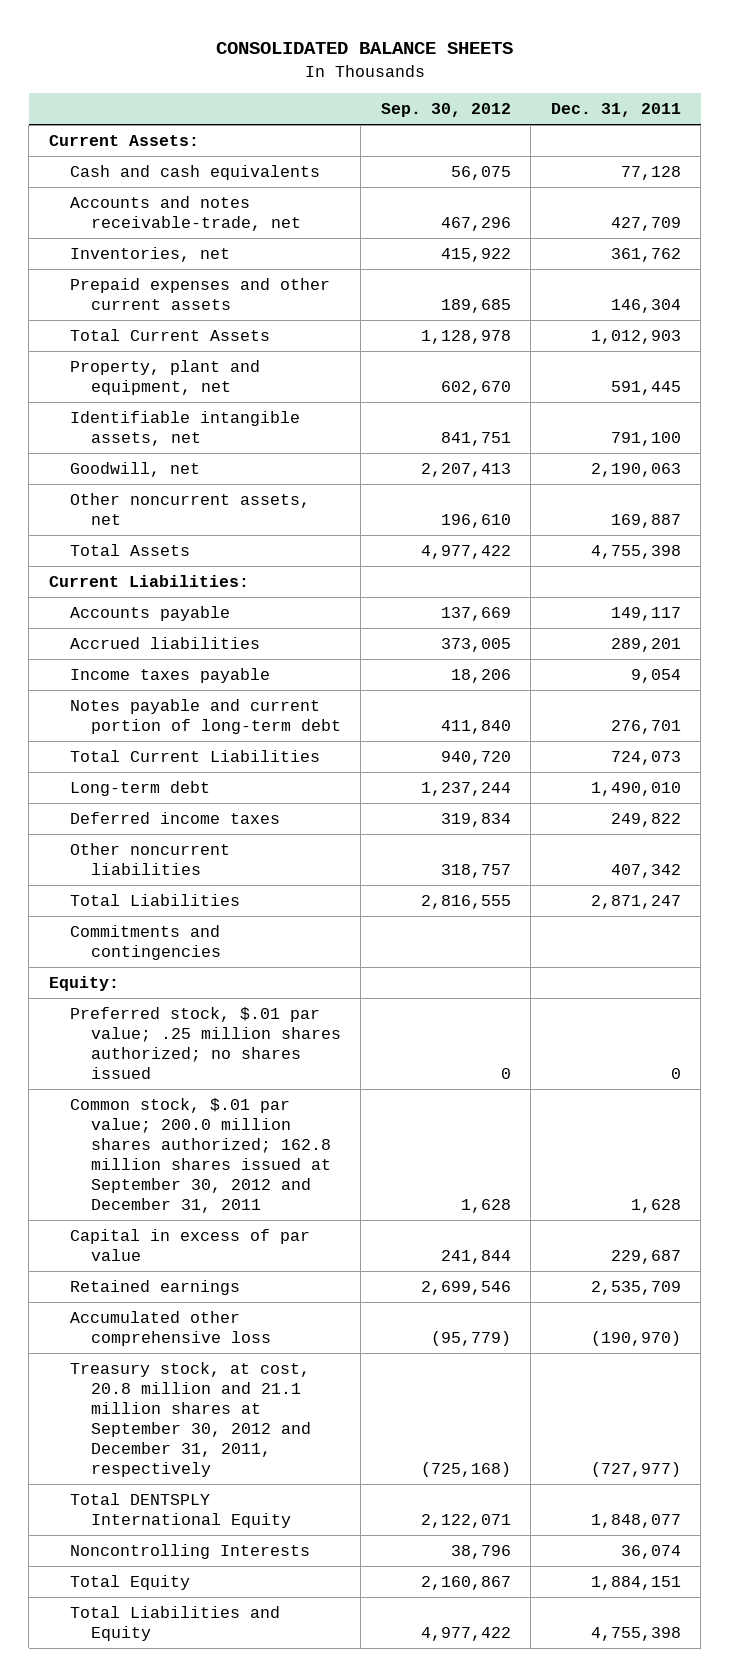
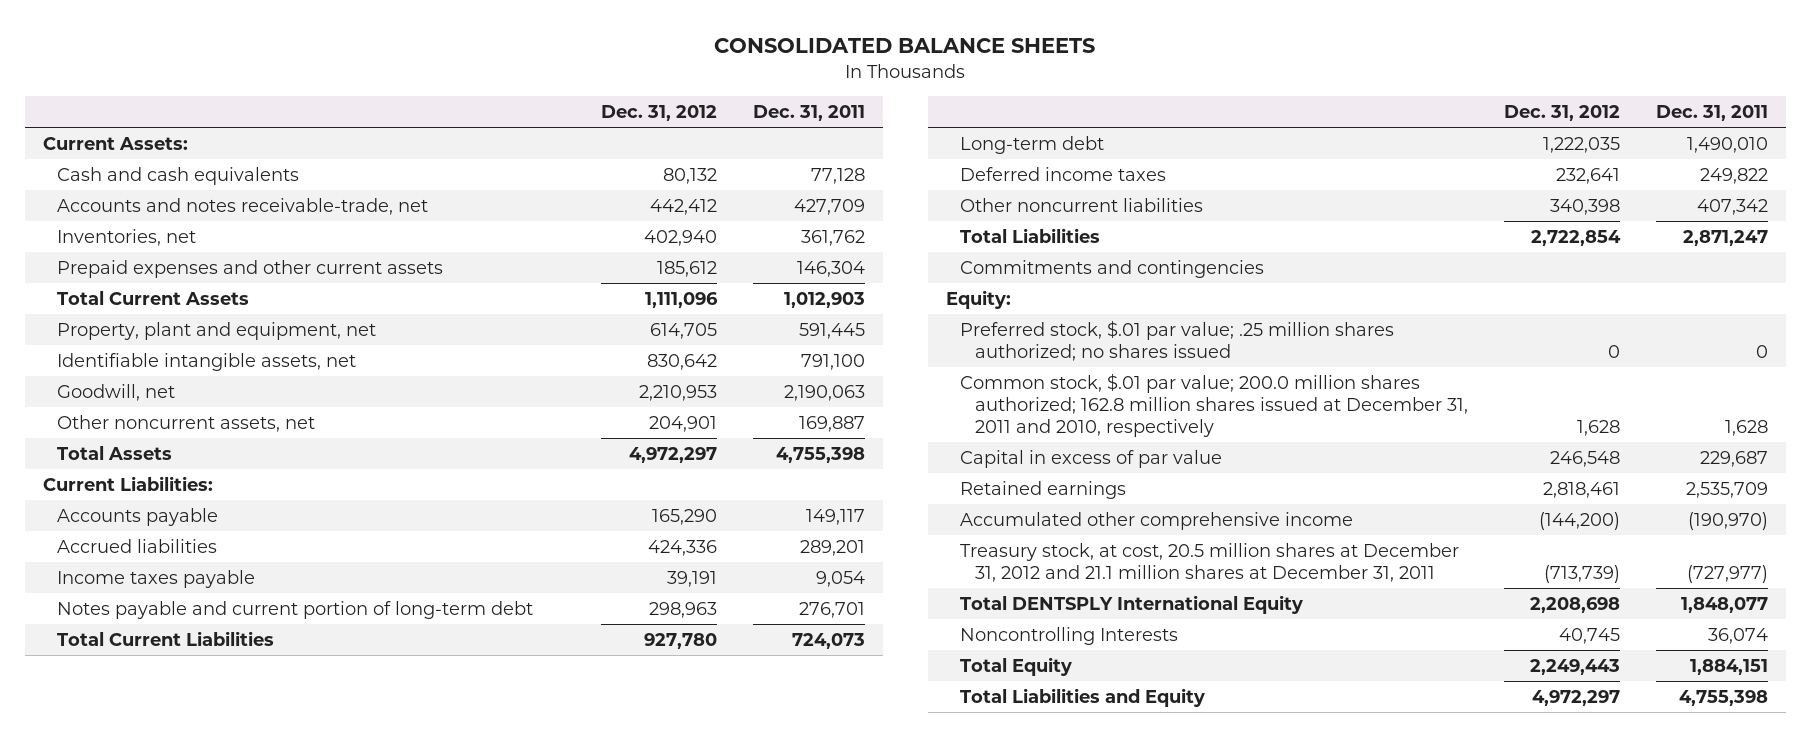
[380,103,511,118] Sep. 30, 2012 -> none
none -> [600,104,717,121] Dec. 31, 2012
[69,1097,331,1214] Common stock, $.01 par value; 200.0 million shares authorized; 162.8 million shares issued at September 30, 2012 and December 31, 2011 -> [960,372,1468,438] Common stock, $.01 par value; 200.0 million shares authorized; 162.8 million shares issued at December 31, 2011 and 2010, respectively
[69,1310,271,1347] Accumulated other comprehensive loss -> [960,511,1354,530] Accumulated other comprehensive income
[69,1361,311,1478] Treasury stock, at cost, 20.8 million and 21.1 million shares at September 30, 2012 and December 31, 2011, respectively -> [960,542,1460,583] Treasury stock, at cost, 20.5 million shares at December 31, 2012 and 21.1 million shares at December 31, 2011

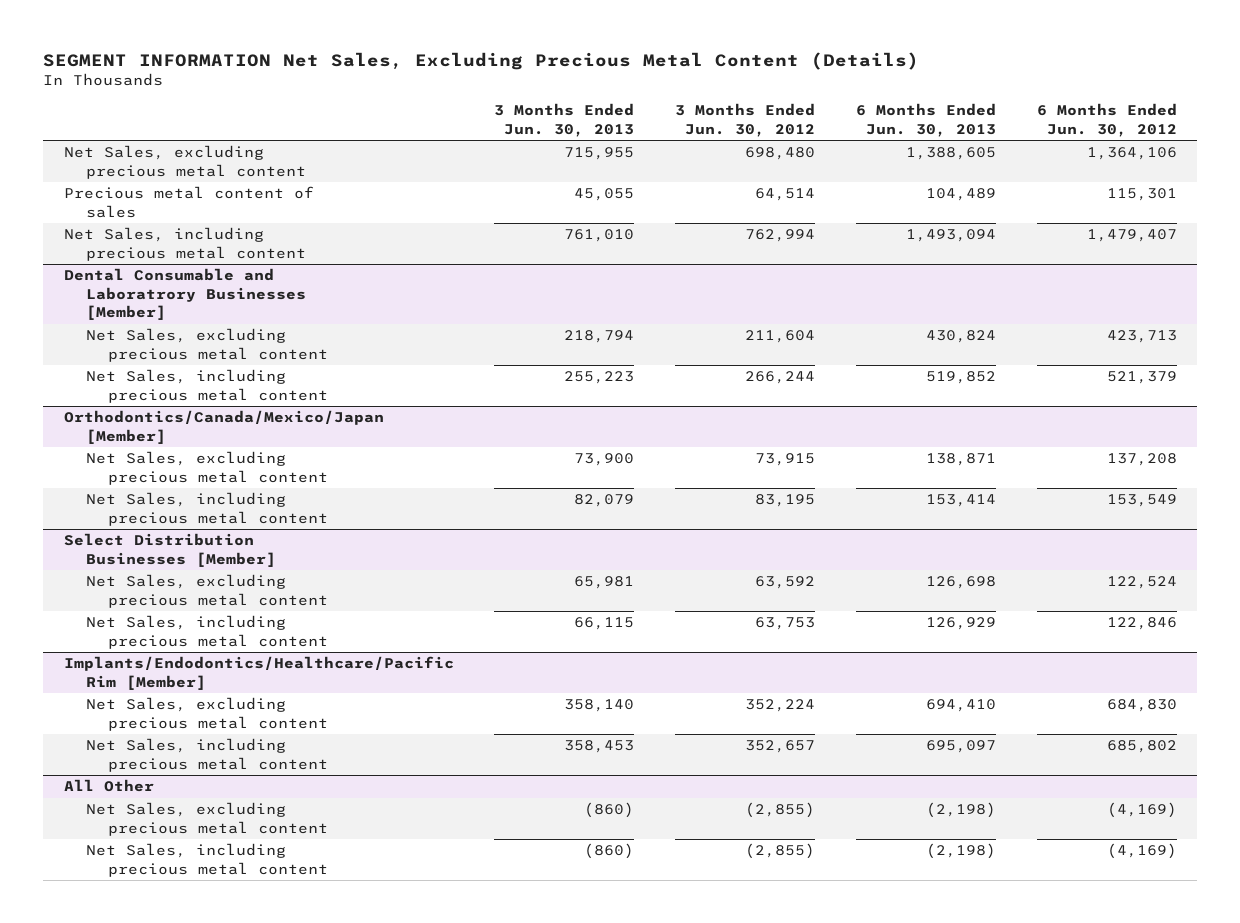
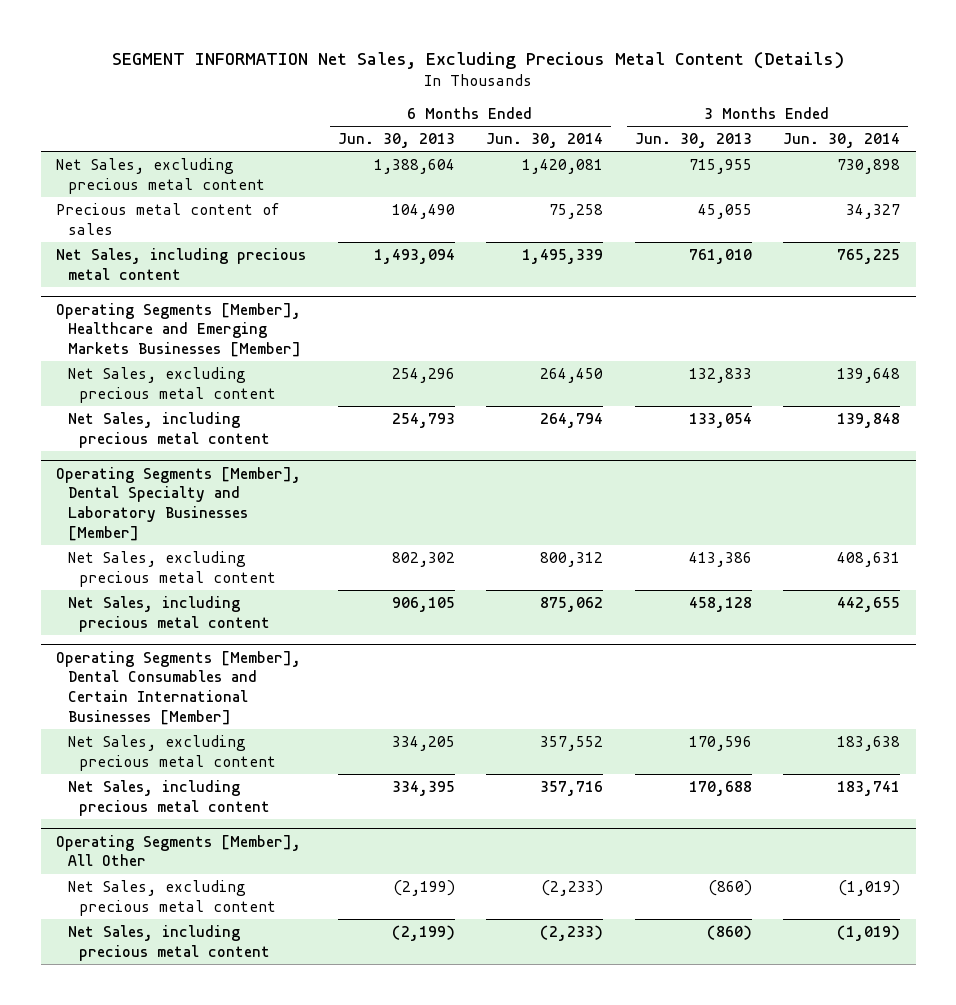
[675,103,816,137] 3 Months Ended Jun. 30, 2012 -> none
[1036,103,1177,137] 6 Months Ended Jun. 30, 2012 -> none
none -> [486,132,604,148] Jun. 30, 2014
none -> [782,132,900,148] Jun. 30, 2014
[905,147,996,161] 1,388,605 -> [373,158,455,174] 1,388,604
[925,188,996,202] 104,489 -> [391,203,455,219] 104,490
[63,268,307,321] Dental Consumable and Laboratrory Businesses [Member] -> none
[63,410,384,444] Orthodontics/Canada/Mexico/Japan [Member] -> none
[63,533,277,567] Select Distribution Businesses [Member] -> none
[63,656,454,690] Implants/Endodontics/Healthcare/Pacific Rim [Member] -> none
[63,779,154,793] All Other -> none
[86,802,329,836] Net Sales, excluding precious metal content -> none
[86,843,329,877] Net Sales, including precious metal content -> none
none -> [56,302,302,358] Operating Segments [Member], Healthcare and Emerging Markets Businesses [Member]
[564,330,635,344] 218,794 -> [688,367,752,383] 132,833
[925,330,996,344] 430,824 -> [391,367,455,383] 254,296
[564,371,635,385] 255,223 -> [688,412,752,428] 133,054
[925,371,996,385] 519,852 -> [391,412,455,428] 254,793
none -> [56,466,302,541] Operating Segments [Member], Dental Specialty and Laboratory Businesses [Member]
[574,453,635,467] 73,900 -> [688,551,752,567] 413,386
[925,453,996,467] 138,871 -> [391,551,455,567] 802,302
[574,494,635,508] 82,079 -> [688,596,752,612] 458,128
[925,494,996,508] 153,414 -> [391,596,455,612] 906,105
none -> [56,650,302,725] Operating Segments [Member], Dental Consumables and Certain International Businesses [Member]
[574,576,635,590] 65,981 -> [688,735,752,751] 170,596
[925,576,996,590] 126,698 -> [391,735,455,751] 334,205
[574,617,635,631] 66,115 -> [688,780,752,796] 170,688
[925,617,996,631] 126,929 -> [391,780,455,796] 334,395
none -> [56,834,302,867] Operating Segments [Member], All Other
[564,699,635,713] 358,140 -> [707,879,752,896] (860)
[925,699,996,713] 694,410 -> [392,879,455,896] (2,199)
[564,740,635,754] 358,453 -> [706,924,752,940] (860)
[925,740,996,754] 695,097 -> [391,924,455,941] (2,199)

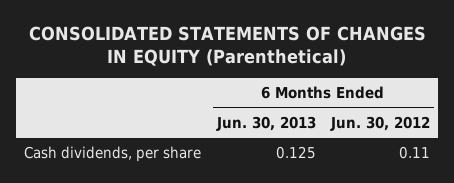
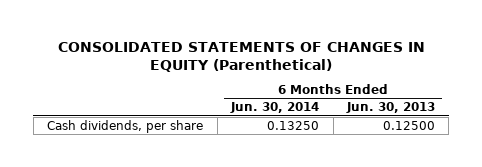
[330,115,431,131] Jun. 30, 2012 -> none
none -> [230,102,320,114] Jun. 30, 2014
[275,146,316,160] 0.125 -> [382,120,435,130] 0.12500

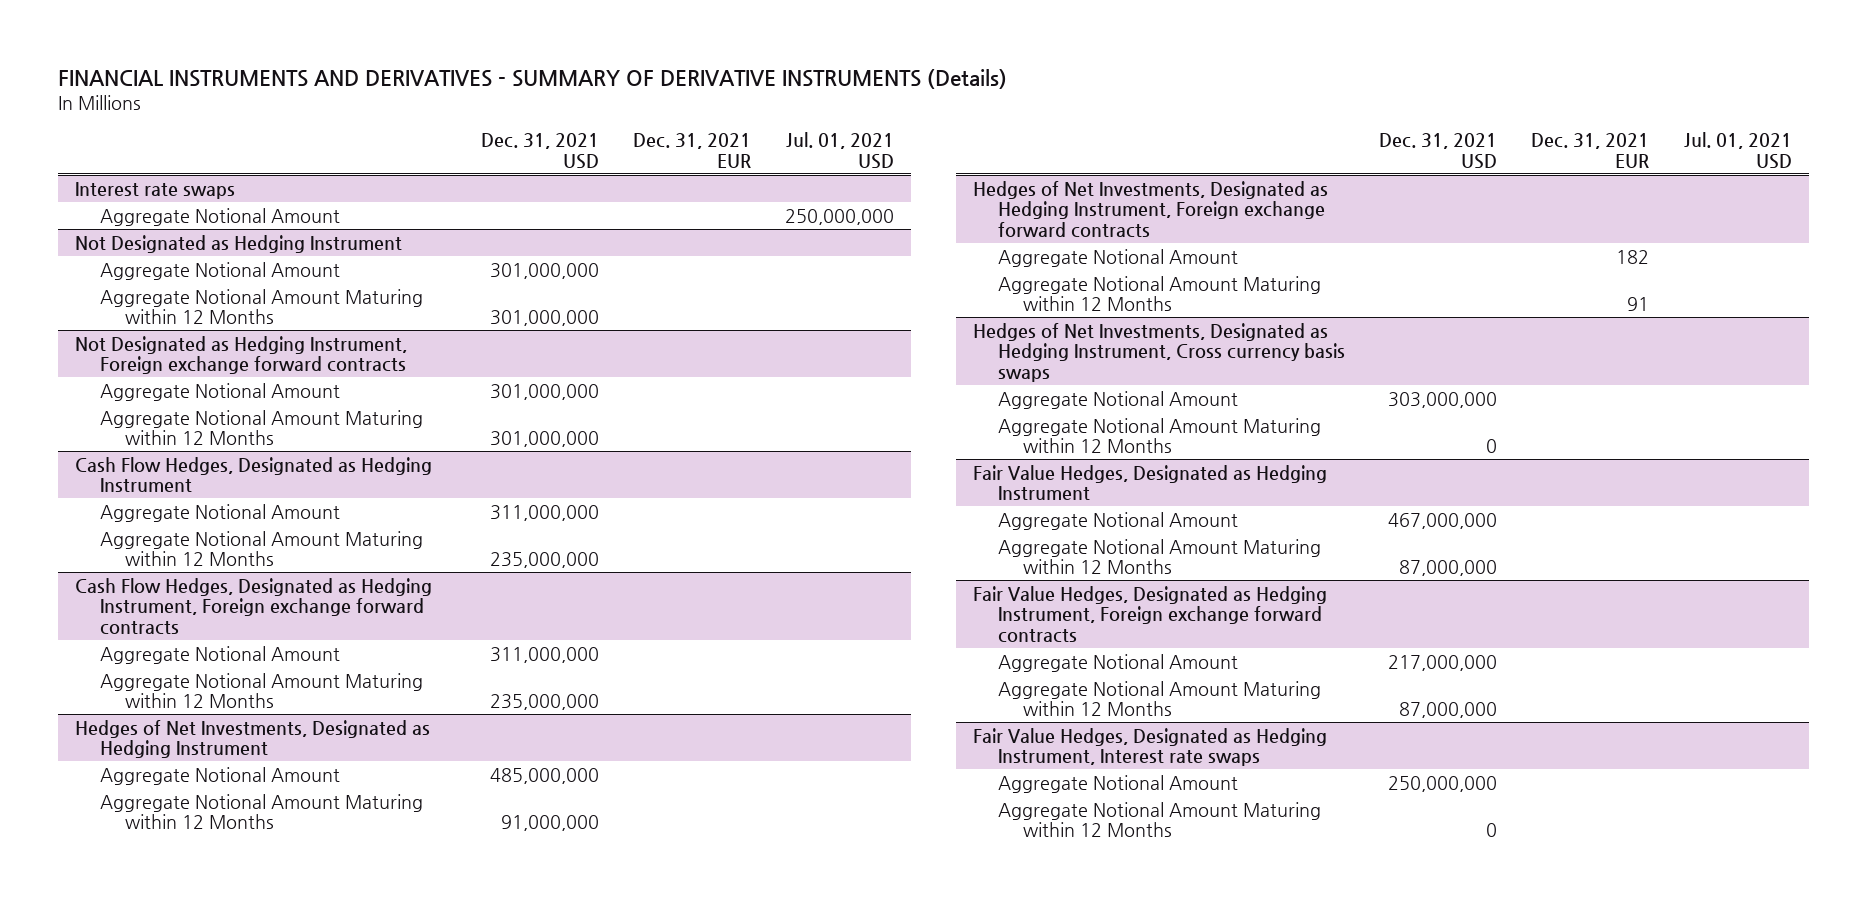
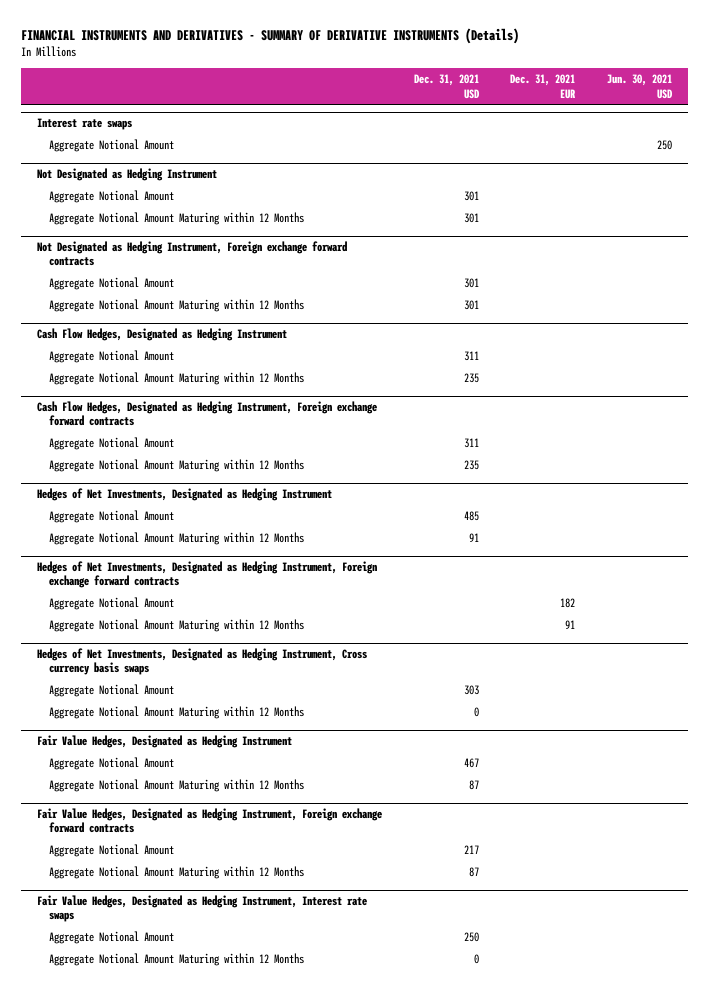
[786,131,895,169] Jul. 01, 2021 USD -> none
none -> [607,74,674,99] Jun. 30, 2021 USD
[490,262,600,279] 301,000,000 -> [463,191,479,202] 301
[490,310,600,327] 301,000,000 -> [463,213,479,224] 301
[490,383,600,400] 301,000,000 -> [463,278,479,289] 301
[490,431,600,448] 301,000,000 -> [463,300,479,311] 301
[490,504,600,521] 311,000,000 -> [463,351,479,362] 311
[490,552,600,569] 235,000,000 -> [463,373,479,384] 235
[490,646,600,663] 311,000,000 -> [463,438,479,449] 311
[490,694,600,711] 235,000,000 -> [463,460,479,471] 235
[490,767,600,784] 485,000,000 -> [463,511,479,522] 485
[501,815,600,832] 91,000,000 -> [468,533,479,543] 91
[1388,391,1498,408] 303,000,000 -> [463,685,479,696] 303
[1388,512,1498,529] 467,000,000 -> [463,758,479,769] 467
[1399,560,1498,577] 87,000,000 -> [468,780,479,791] 87
[1388,654,1498,671] 217,000,000 -> [463,845,479,855] 217
[1399,702,1498,719] 87,000,000 -> [468,867,479,878] 87
[1388,775,1498,792] 250,000,000 -> [463,932,479,943] 250

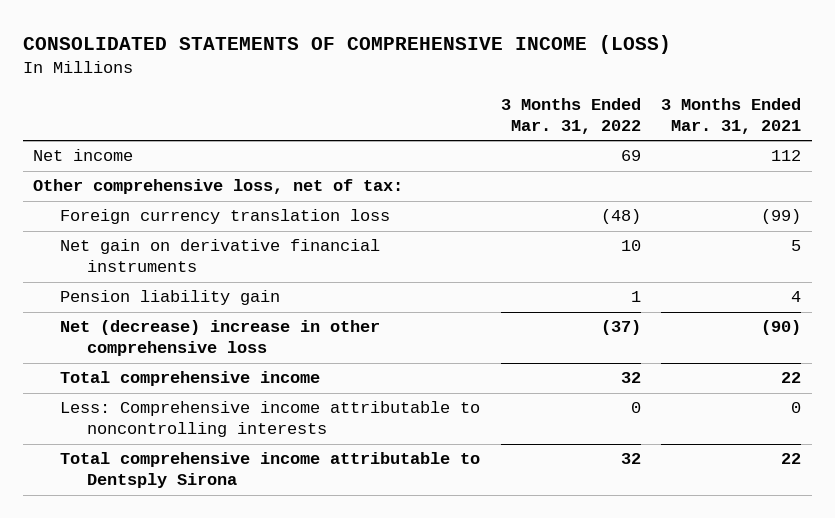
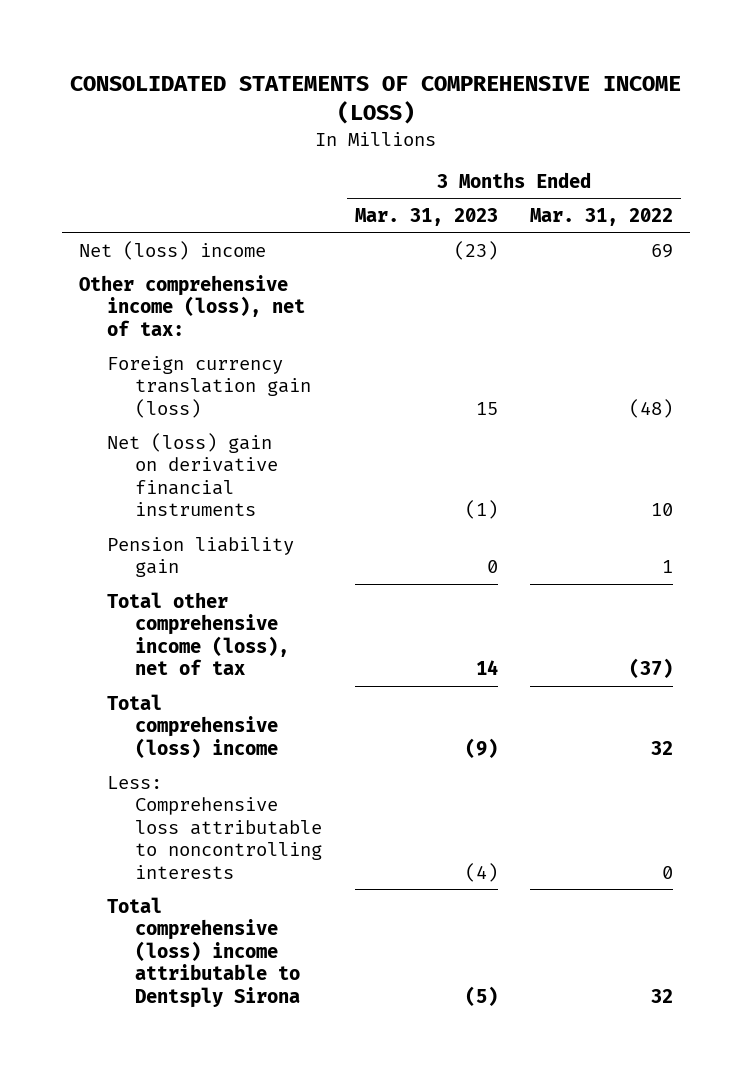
[661,98,802,135] 3 Months Ended Mar. 31, 2021 -> none
none -> [354,207,498,226] Mar. 31, 2023
[33,149,134,162] Net income -> [78,240,266,260] Net (loss) income
[33,179,404,195] Other comprehensive loss, net of tax: -> [78,274,306,336] Other comprehensive income (loss), net of tax:
[60,209,391,225] Foreign currency translation loss -> [107,355,312,418] Foreign currency translation gain (loss)
[60,239,381,273] Net gain on derivative financial instruments -> [107,432,279,517] Net (loss) gain on derivative financial instruments
[60,320,381,357] Net (decrease) increase in other comprehensive loss -> [107,591,290,676] Total other comprehensive income (loss), net of tax
[60,371,321,387] Total comprehensive income -> [107,693,279,758] Total comprehensive (loss) income
[60,401,481,438] Less: Comprehensive income attributable to noncontrolling interests -> [107,775,323,879] Less: Comprehensive loss attributable to noncontrolling interests
[60,452,481,489] Total comprehensive income attributable to Dentsply Sirona -> [107,896,301,1008] Total comprehensive (loss) income attributable to Dentsply Sirona

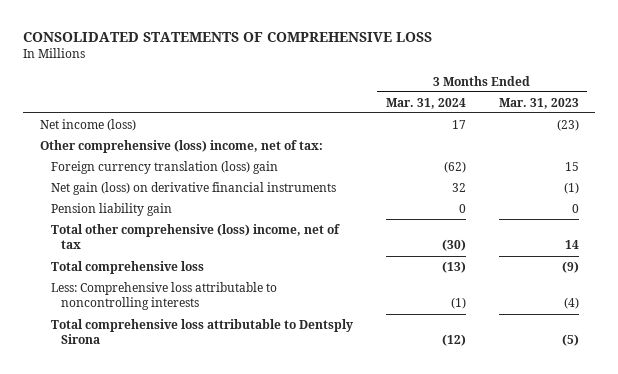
[69,76,681,125] CONSOLIDATED STATEMENTS OF COMPREHENSIVE INCOME (LOSS) -> [23,31,433,42] CONSOLIDATED STATEMENTS OF COMPREHENSIVE LOSS
[530,207,674,226] Mar. 31, 2022 -> none
none -> [385,97,466,109] Mar. 31, 2024
[78,240,266,260] Net (loss) income -> [39,118,136,131] Net income (loss)
[78,274,306,336] Other comprehensive income (loss), net of tax: -> [39,139,323,153] Other comprehensive (loss) income, net of tax:
[107,355,312,418] Foreign currency translation gain (loss) -> [50,160,278,174] Foreign currency translation (loss) gain
[107,432,279,517] Net (loss) gain on derivative financial instruments -> [50,181,336,195] Net gain (loss) on derivative financial instruments
[107,591,290,676] Total other comprehensive income (loss), net of tax -> [50,223,340,250] Total other comprehensive (loss) income, net of tax
[107,693,279,758] Total comprehensive (loss) income -> [50,260,204,274] Total comprehensive loss
[107,896,301,1008] Total comprehensive (loss) income attributable to Dentsply Sirona -> [50,318,353,345] Total comprehensive loss attributable to Dentsply Sirona

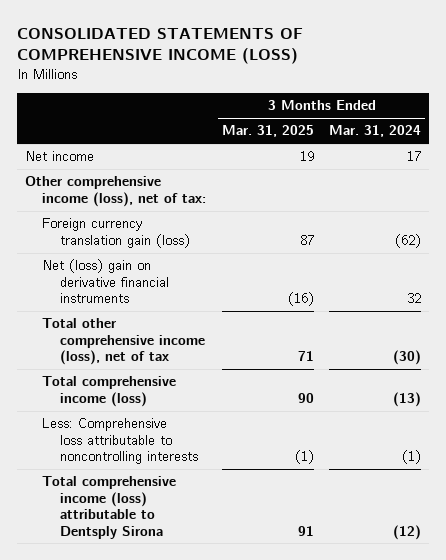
[23,31,433,42] CONSOLIDATED STATEMENTS OF COMPREHENSIVE LOSS -> [17,27,304,65] CONSOLIDATED STATEMENTS OF COMPREHENSIVE INCOME (LOSS)
[498,97,579,109] Mar. 31, 2023 -> none
none -> [221,125,314,138] Mar. 31, 2025
[50,202,172,216] Pension liability gain -> none
[39,118,136,131] Net income (loss) -> [24,151,94,162] Net income
[39,139,323,153] Other comprehensive (loss) income, net of tax: -> [24,176,207,207] Other comprehensive income (loss), net of tax:
[50,160,278,174] Foreign currency translation (loss) gain -> [42,218,190,248] Foreign currency translation gain (loss)
[50,181,336,195] Net gain (loss) on derivative financial instruments -> [42,259,169,304] Net (loss) gain on derivative financial instruments
[50,223,340,250] Total other comprehensive (loss) income, net of tax -> [42,318,205,366] Total other comprehensive income (loss), net of tax
[50,260,204,274] Total comprehensive loss -> [42,376,177,407] Total comprehensive income (loss)
[50,318,353,345] Total comprehensive loss attributable to Dentsply Sirona -> [42,476,177,539] Total comprehensive income (loss) attributable to Dentsply Sirona

